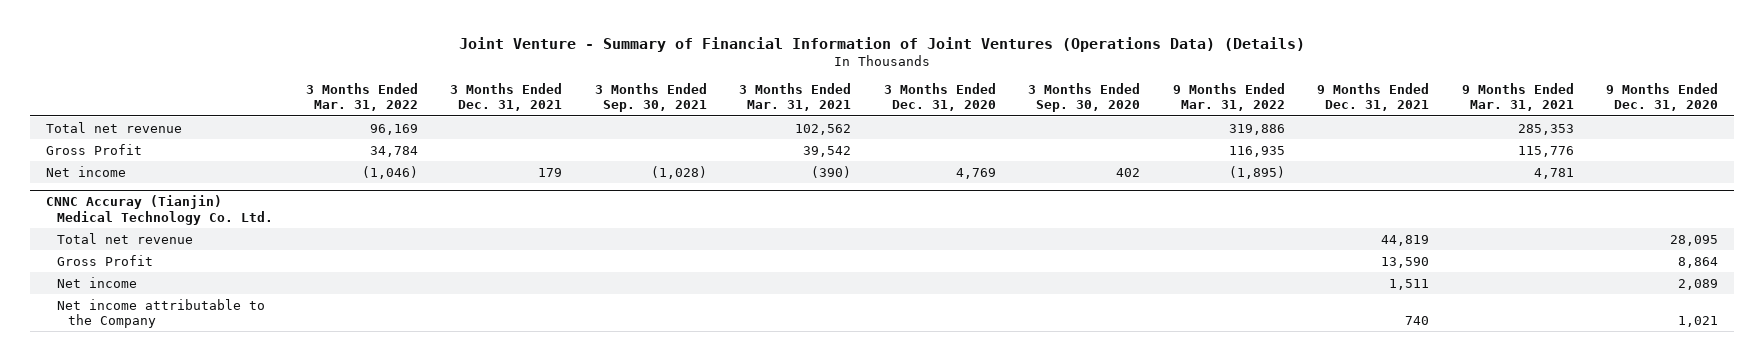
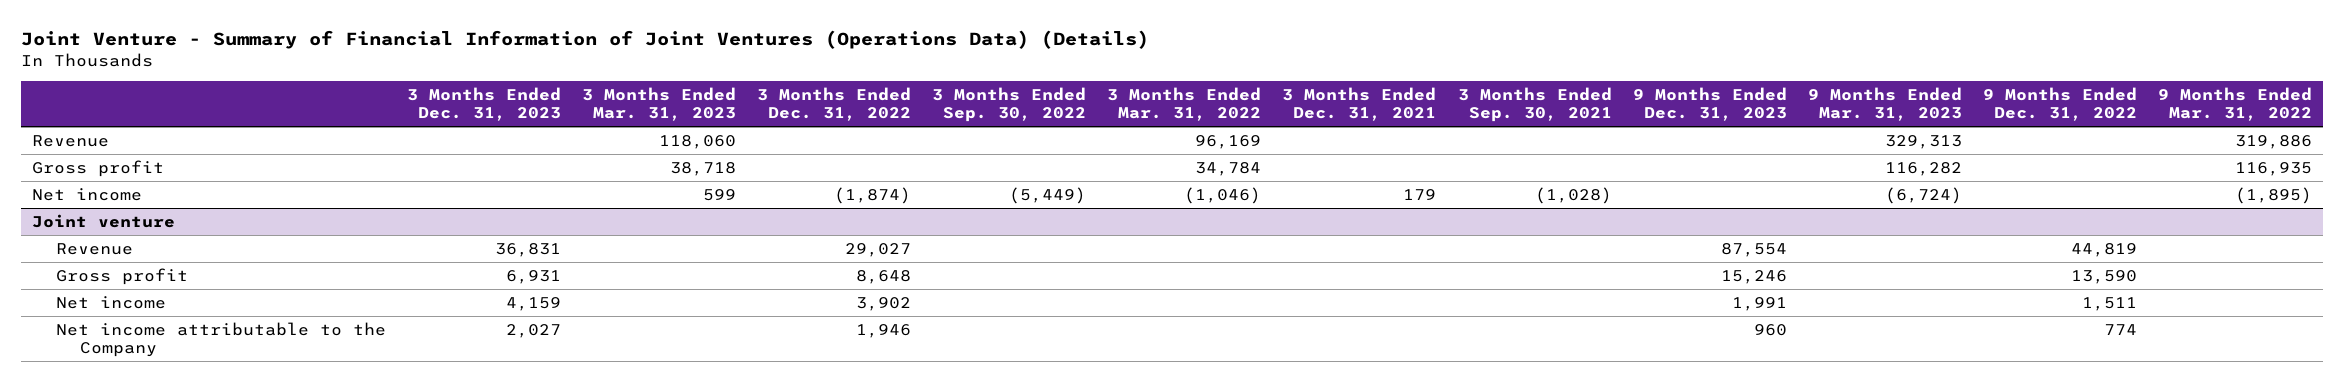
[739,83,852,112] 3 Months Ended Mar. 31, 2021 -> none
[883,83,996,112] 3 Months Ended Dec. 31, 2020 -> none
[1028,83,1141,113] 3 Months Ended Sep. 30, 2020 -> none
[1317,83,1430,112] 9 Months Ended Dec. 31, 2021 -> none
[1461,83,1574,112] 9 Months Ended Mar. 31, 2021 -> none
[1606,83,1719,112] 9 Months Ended Dec. 31, 2020 -> none
none -> [406,86,561,122] 3 Months Ended Dec. 31, 2023
none -> [581,86,736,122] 3 Months Ended Mar. 31, 2023
none -> [757,86,912,122] 3 Months Ended Dec. 31, 2022
none -> [932,86,1087,123] 3 Months Ended Sep. 30, 2022
none -> [1632,86,1787,122] 9 Months Ended Dec. 31, 2023
none -> [1807,86,1962,122] 9 Months Ended Mar. 31, 2023
none -> [1982,86,2137,122] 9 Months Ended Dec. 31, 2022
[46,121,183,133] Total net revenue -> [32,134,110,147] Revenue
[46,143,143,155] Gross Profit -> [32,159,165,177] Gross profit
[46,195,274,225] CNNC Accuray (Tianjin) Medical Technology Co. Ltd. -> none
[57,232,194,244] Total net revenue -> none
[57,254,154,266] Gross Profit -> none
[57,276,138,288] Net income -> none
[57,298,266,328] Net income attributable to the Company -> none
none -> [32,213,176,228] Joint venture
none -> [55,242,133,255] Revenue
none -> [55,267,188,285] Gross profit
none -> [55,295,166,309] Net income
none -> [55,321,386,357] Net income attributable to the Company

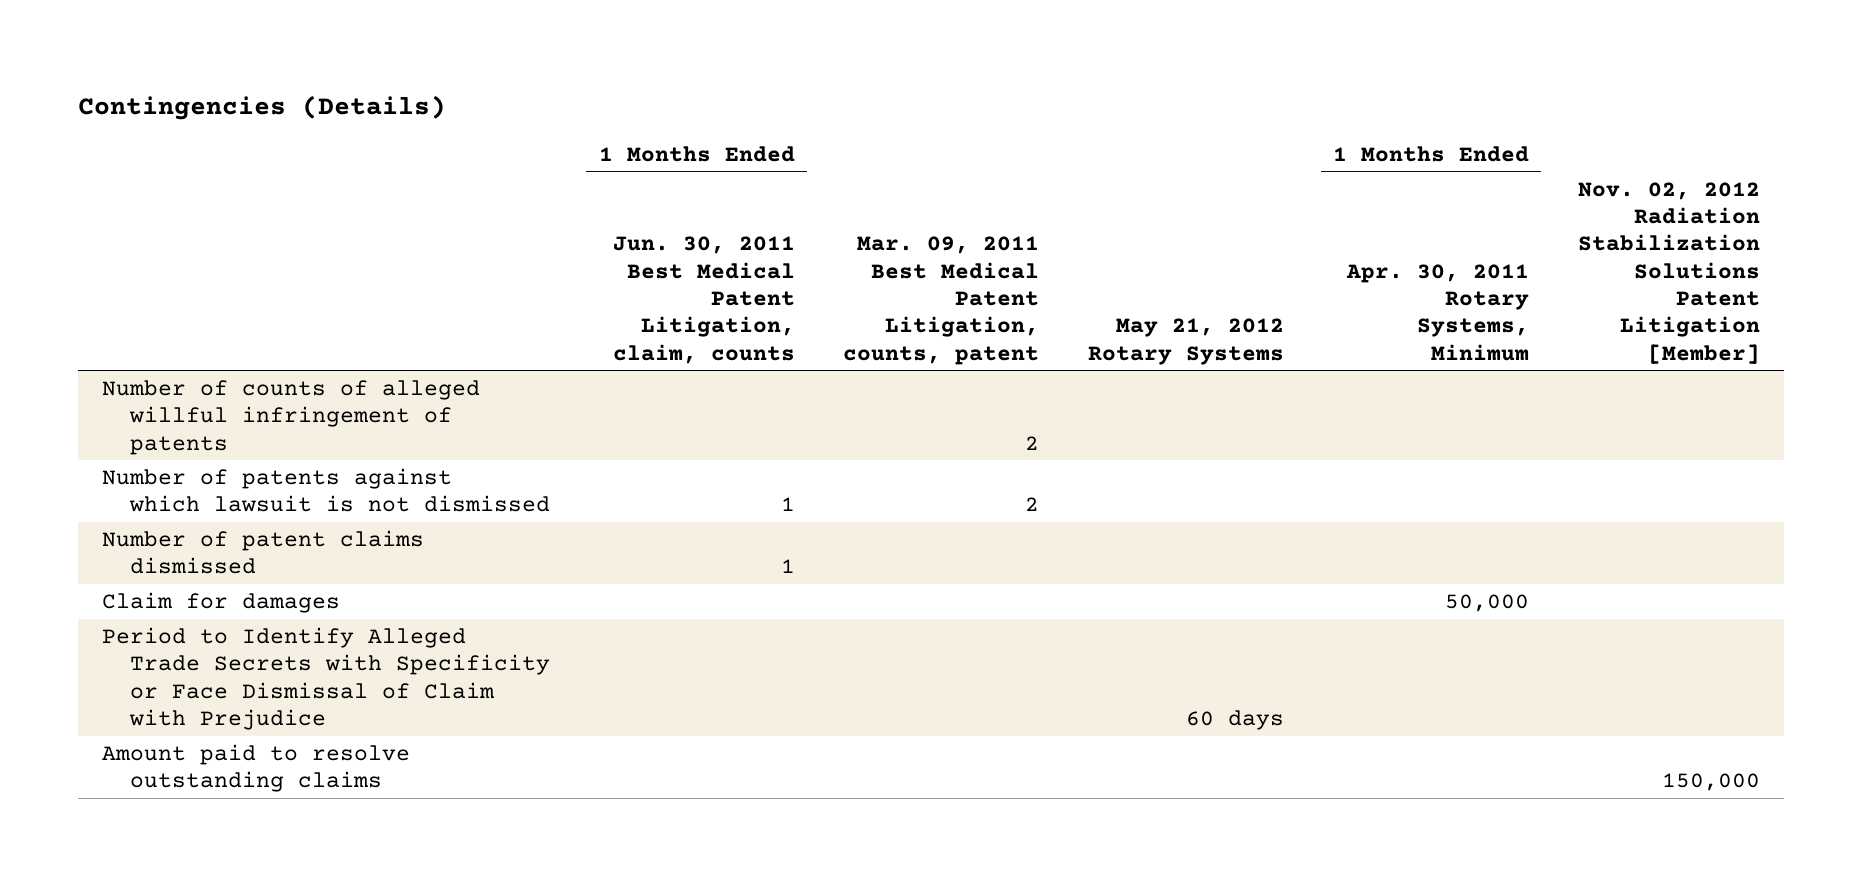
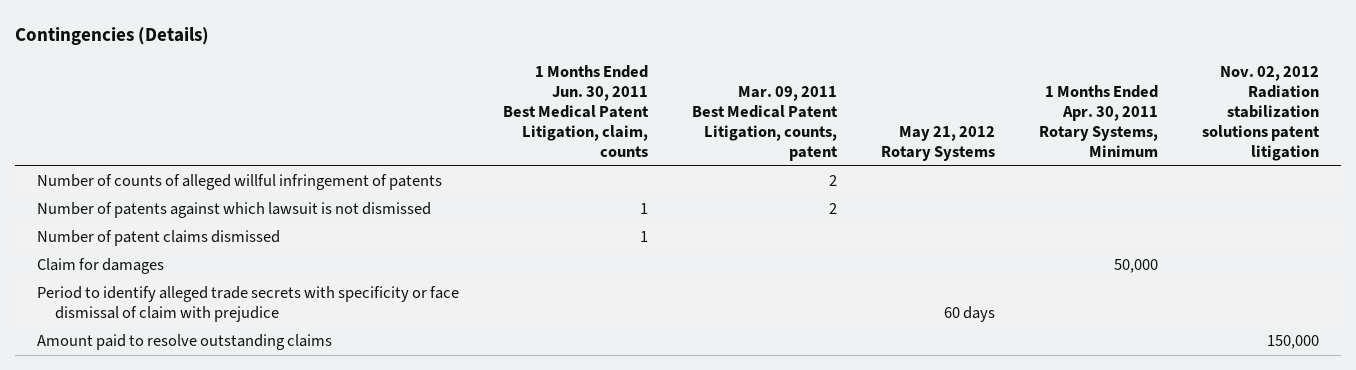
[1577,181,1760,364] Nov. 02, 2012 Radiation Stabilization Solutions Patent Litigation [Member] -> none
none -> [1201,66,1320,162] Nov. 02, 2012 Radiation stabilization solutions patent litigation
[102,627,550,731] Period to Identify Alleged Trade Secrets with Specificity or Face Dismissal of Claim with Prejudice -> [37,286,460,323] Period to identify alleged trade secrets with specificity or face dismissal of claim with prejudice

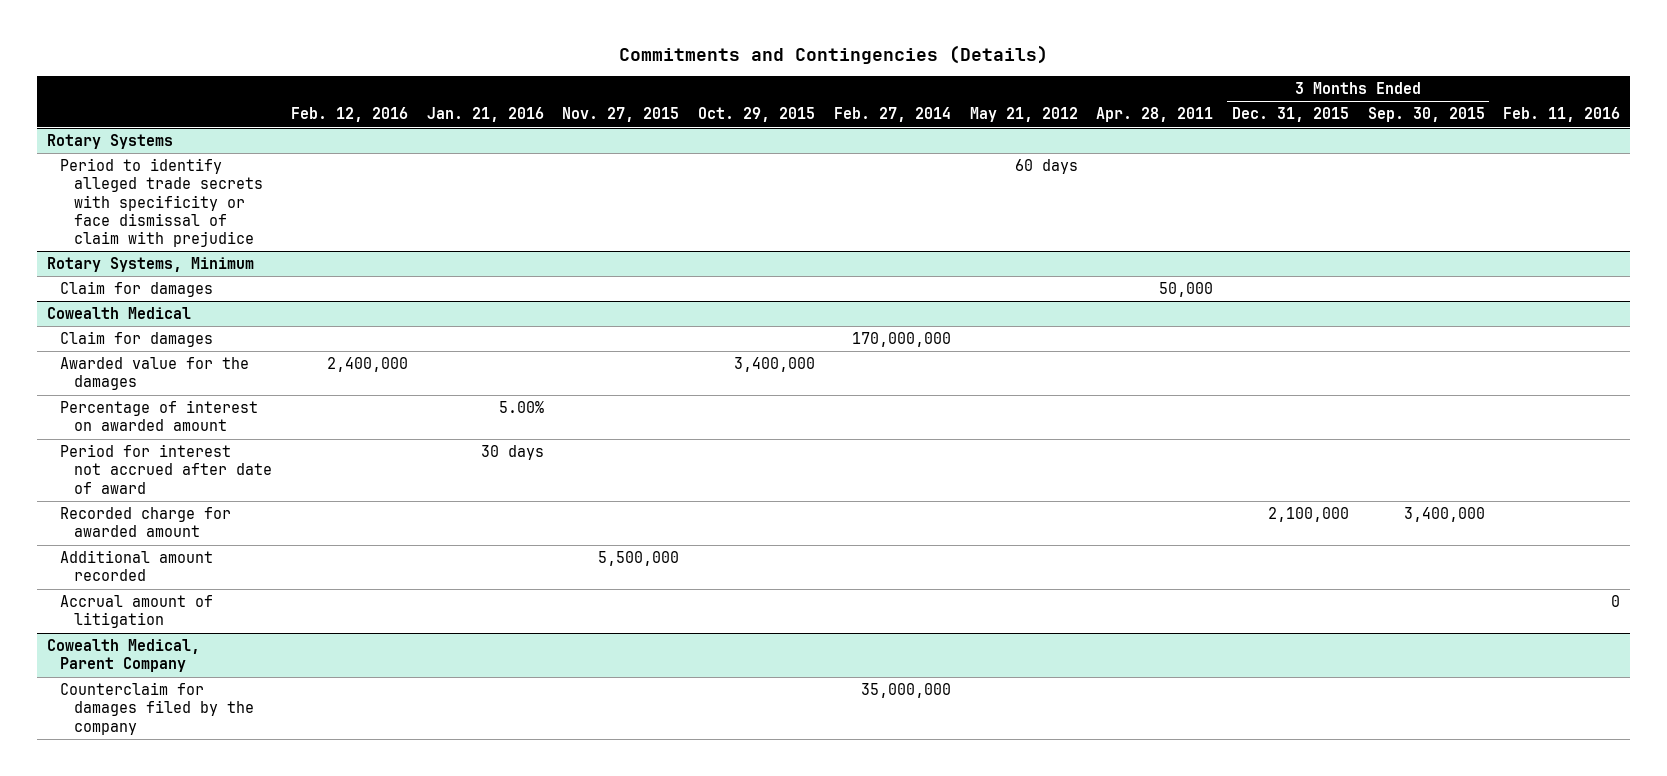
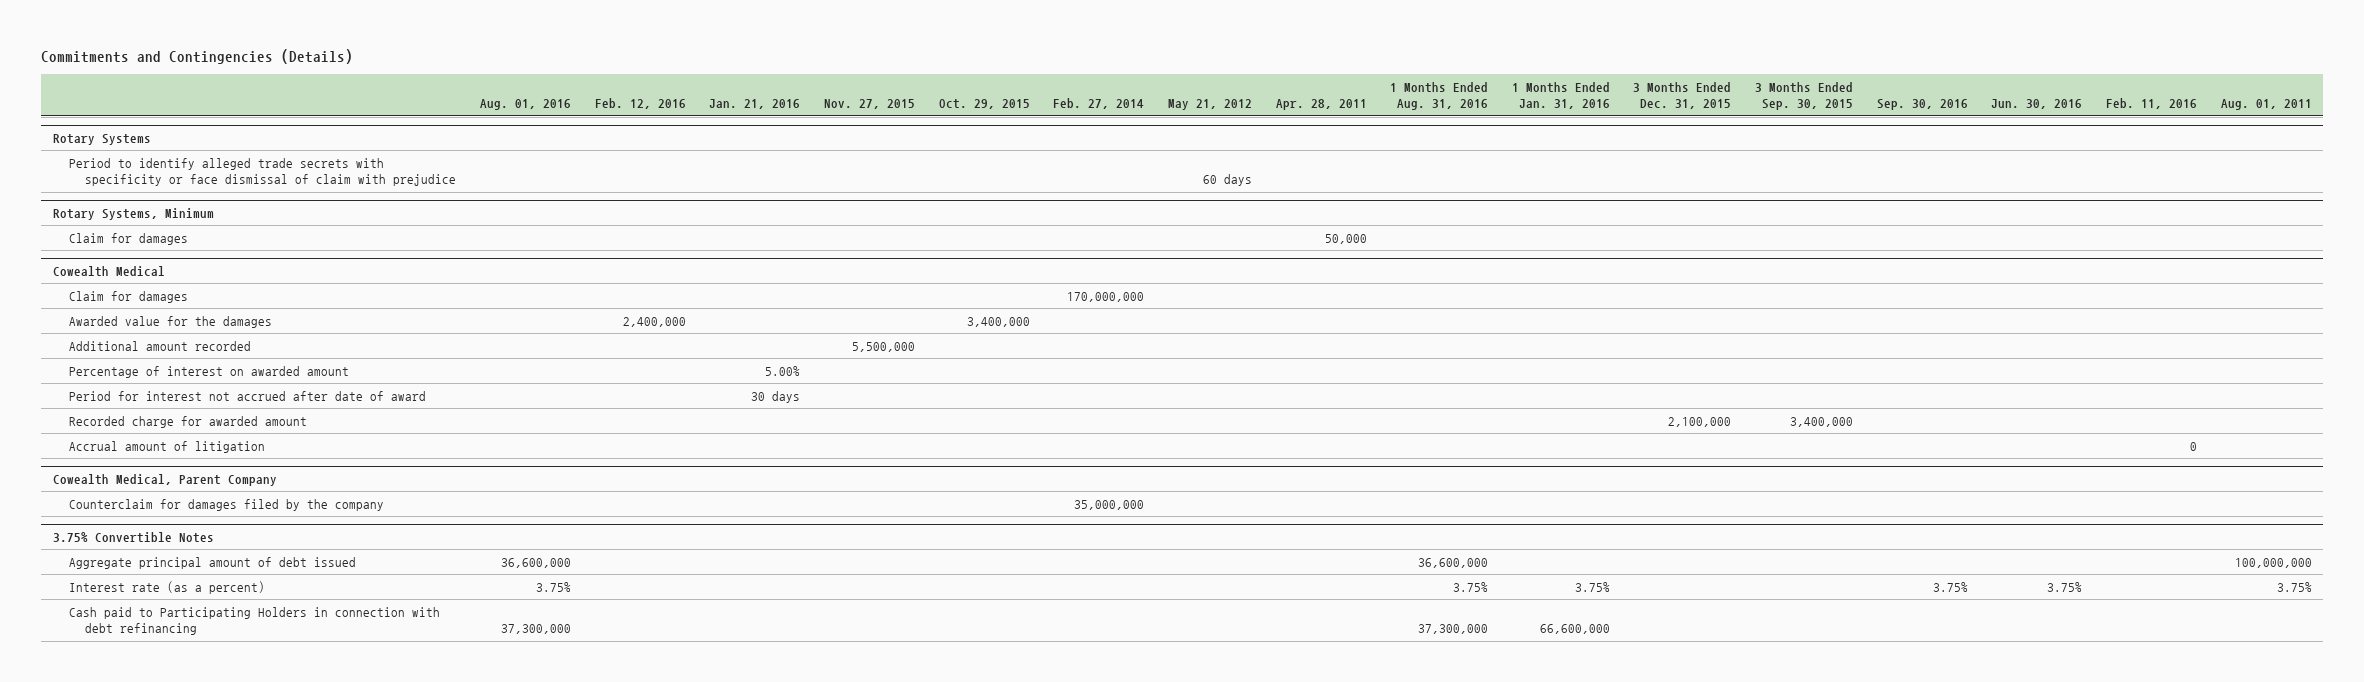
none -> [480,99,572,111] Aug. 01, 2016
none -> [1390,82,1489,111] 1 Months Ended Aug. 31, 2016
none -> [1511,82,1610,110] 1 Months Ended Jan. 31, 2016
none -> [1876,99,1968,111] Sep. 30, 2016
none -> [1991,99,2083,110] Jun. 30, 2016
none -> [2220,99,2312,111] Aug. 01, 2011
[60,550,214,582] Additional amount recorded -> [69,340,252,351] Additional amount recorded
none -> [52,531,214,543] 3.75% Convertible Notes
none -> [69,556,357,569] Aggregate principal amount of debt issued
none -> [69,580,266,594] Interest rate (as a percent)
none -> [69,606,441,636] Cash paid to Participating Holders in connection with debt refinancing

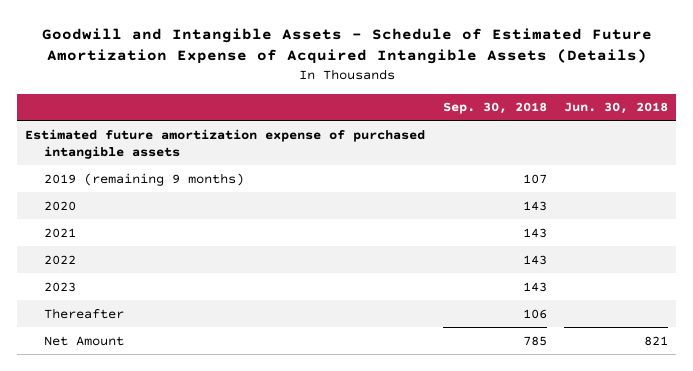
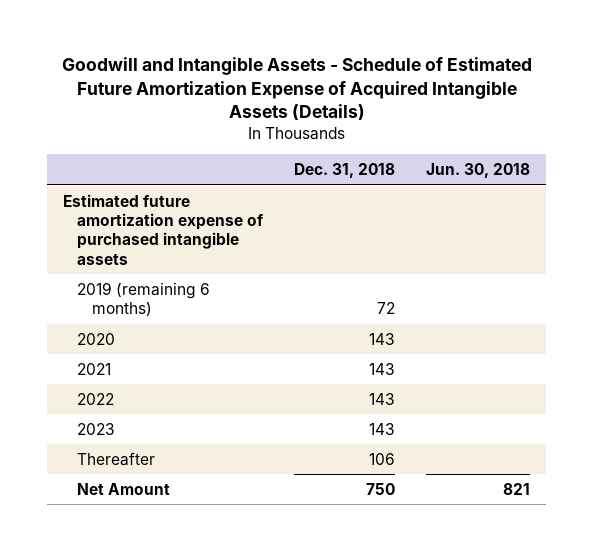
[442,102,547,115] Sep. 30, 2018 -> none
none -> [294,163,396,179] Dec. 31, 2018
[44,172,245,186] 2019 (remaining 9 months) -> [77,281,211,318] 2019 (remaining 6 months)

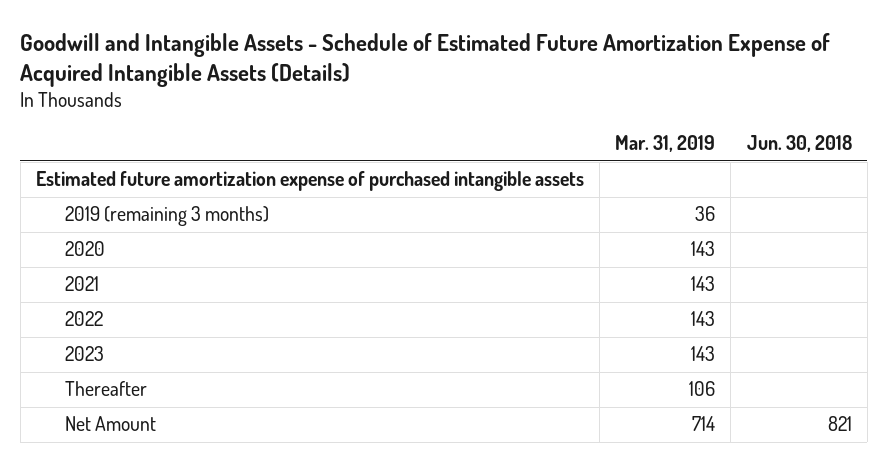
[294,163,396,179] Dec. 31, 2018 -> none
none -> [615,135,716,153] Mar. 31, 2019
[77,281,211,318] 2019 (remaining 6 months) -> [64,206,269,227] 2019 (remaining 3 months)

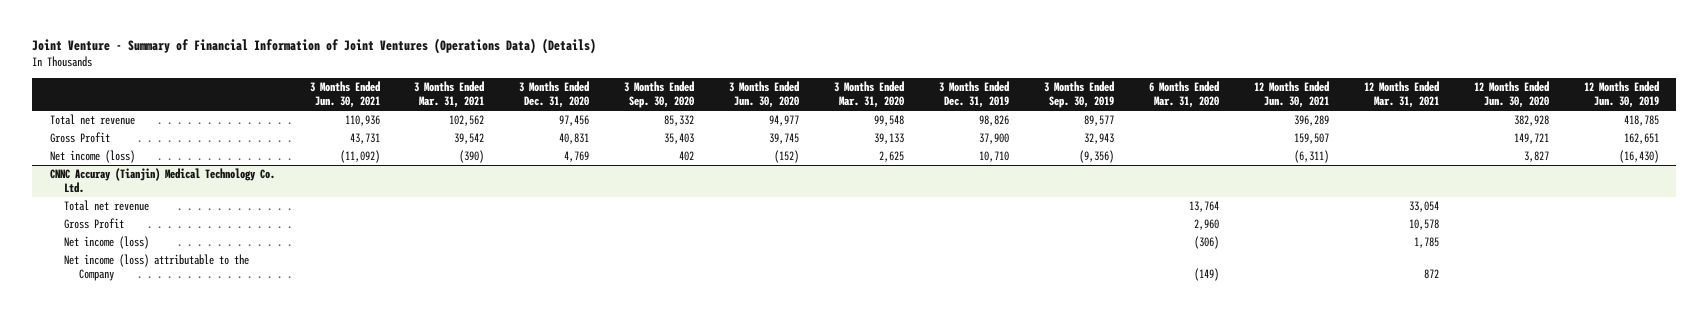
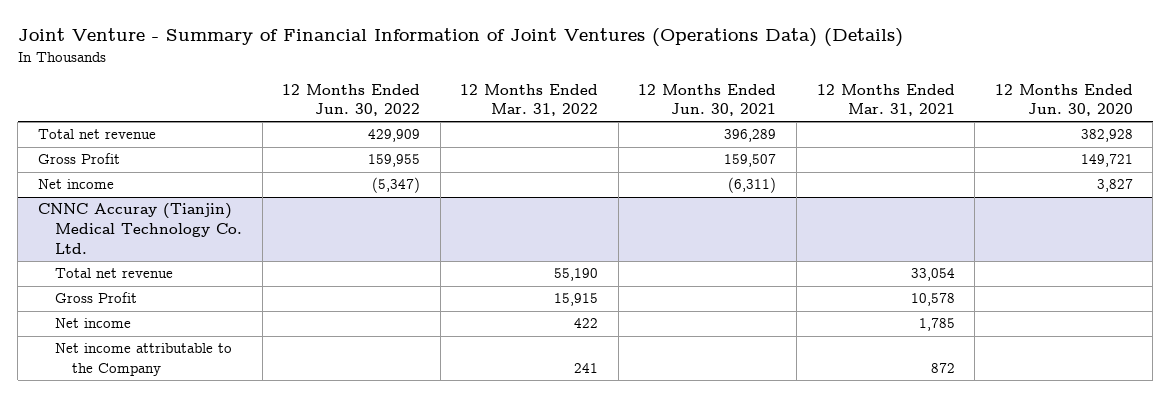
[309,81,380,109] 3 Months Ended Jun. 30, 2021 -> none
[414,81,485,109] 3 Months Ended Mar. 31, 2021 -> none
[519,81,590,109] 3 Months Ended Dec. 31, 2020 -> none
[624,81,695,109] 3 Months Ended Sep. 30, 2020 -> none
[729,81,800,109] 3 Months Ended Jun. 30, 2020 -> none
[834,81,905,109] 3 Months Ended Mar. 31, 2020 -> none
[939,81,1010,109] 3 Months Ended Dec. 31, 2019 -> none
[1044,81,1115,109] 3 Months Ended Sep. 30, 2019 -> none
[1149,81,1220,109] 6 Months Ended Mar. 31, 2020 -> none
[1583,81,1659,109] 12 Months Ended Jun. 30, 2019 -> none
none -> [282,83,421,117] 12 Months Ended Jun. 30, 2022
none -> [460,83,599,117] 12 Months Ended Mar. 31, 2022
[49,150,135,164] Net income (loss) -> [37,179,114,190] Net income
[64,236,150,250] Net income (loss) -> [55,318,132,329] Net income
[64,254,250,281] Net income (loss) attributable to the Company -> [55,343,233,377] Net income attributable to the Company

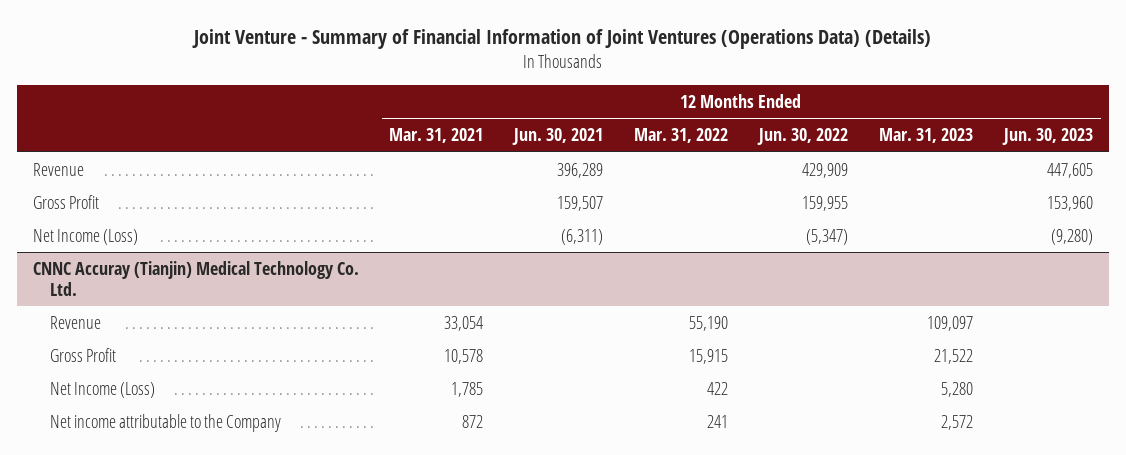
[994,83,1133,117] 12 Months Ended Jun. 30, 2020 -> none
none -> [879,128,974,144] Mar. 31, 2023
none -> [1002,128,1094,146] Jun. 30, 2023
[37,129,156,140] Total net revenue -> [32,162,84,176] Revenue
[37,179,114,190] Net income -> [32,228,138,245] Net Income (Loss)
[55,268,174,279] Total net revenue -> [49,315,101,329] Revenue
[55,318,132,329] Net income -> [49,381,155,398] Net Income (Loss)

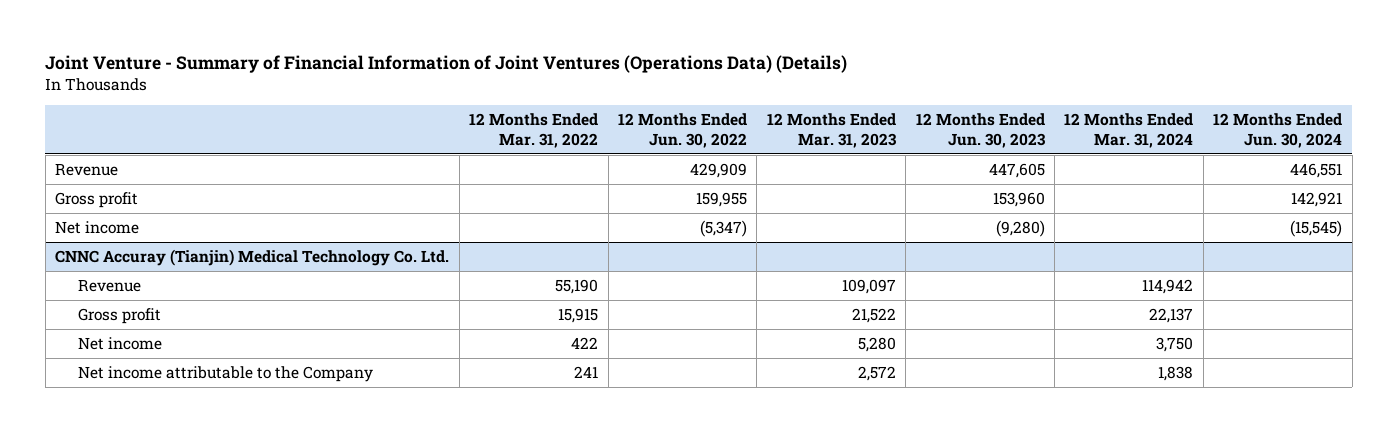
[389,128,484,144] Mar. 31, 2021 -> none
[512,128,604,146] Jun. 30, 2021 -> none
none -> [1064,113,1194,148] 12 Months Ended Mar. 31, 2024
none -> [1213,113,1343,148] 12 Months Ended Jun. 30, 2024
[32,194,99,209] Gross Profit -> [55,191,139,208] Gross profit
[32,228,138,245] Net Income (Loss) -> [55,220,140,234] Net income
[49,347,116,362] Gross Profit -> [77,307,161,324] Gross profit
[49,381,155,398] Net Income (Loss) -> [77,336,162,350] Net income

